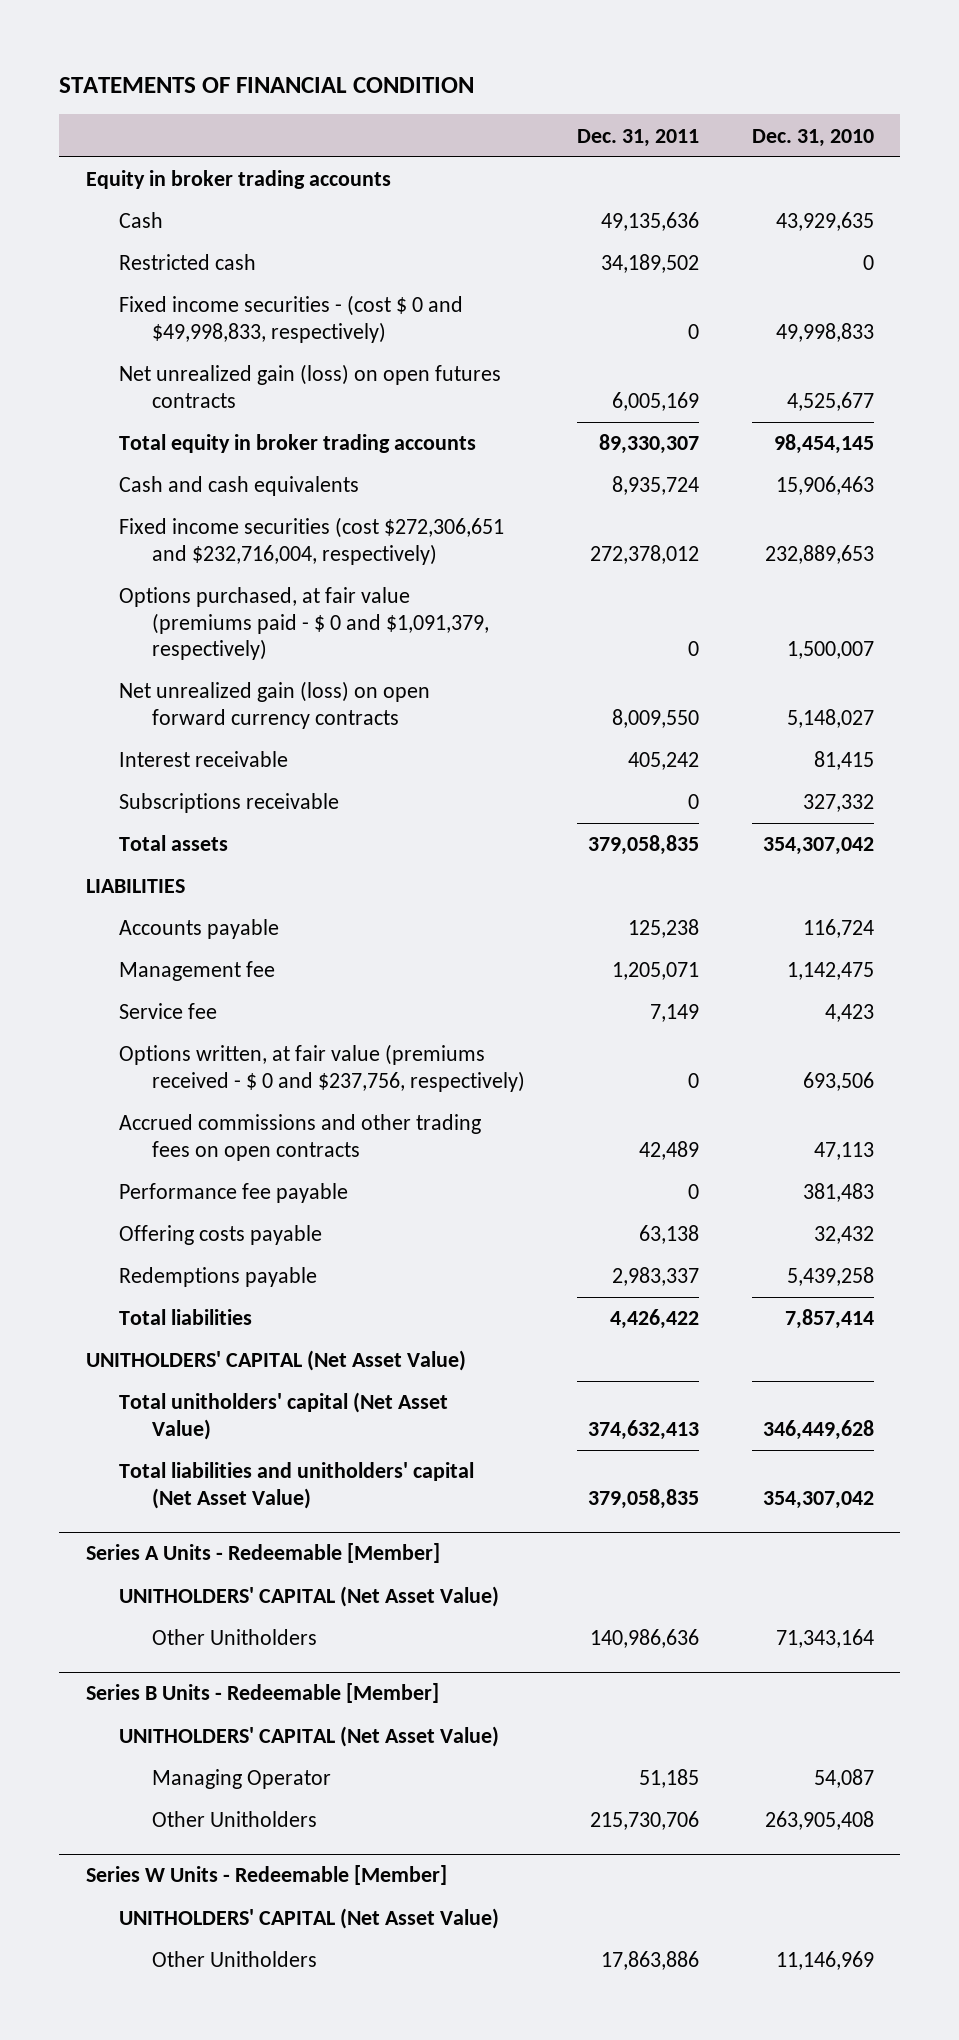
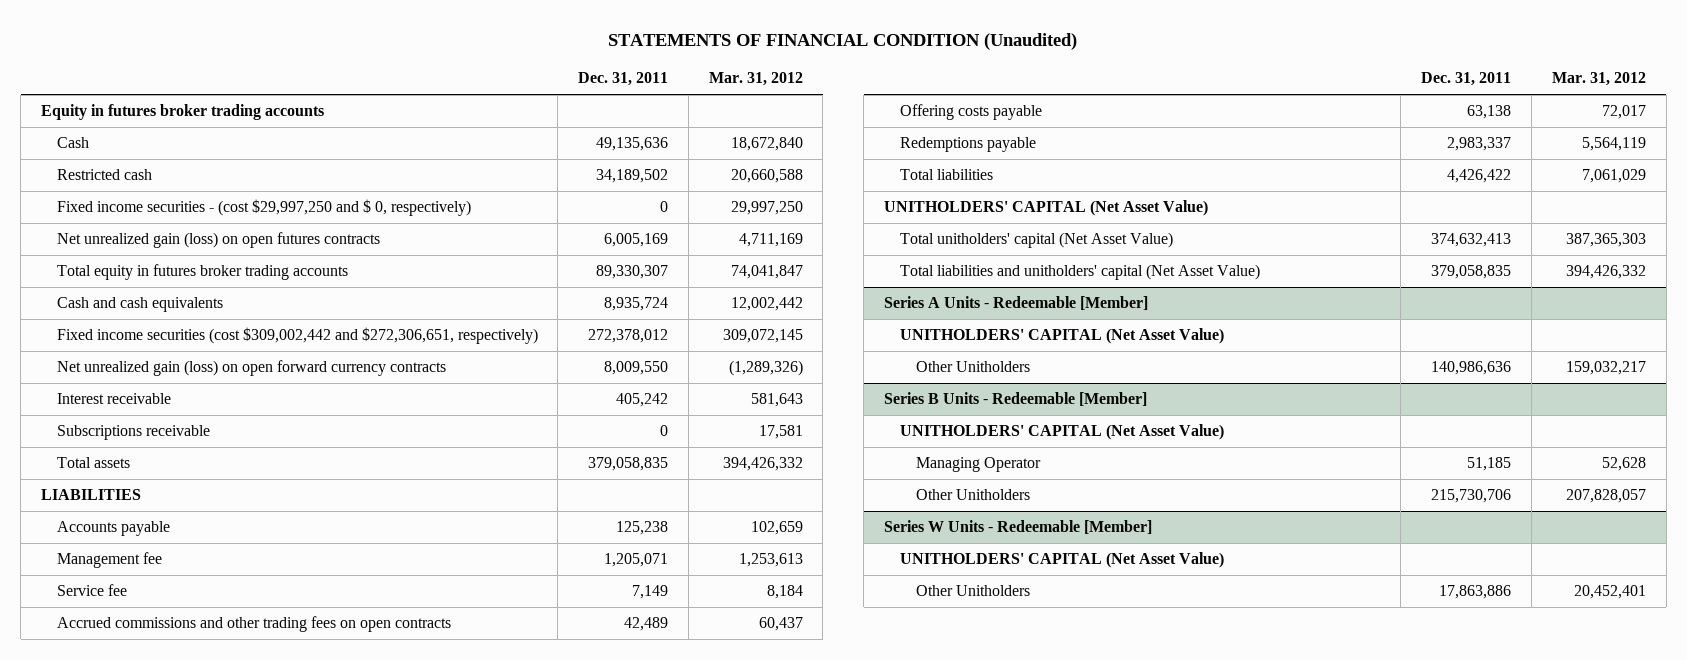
[59,76,475,93] STATEMENTS OF FINANCIAL CONDITION -> [608,32,1078,50] STATEMENTS OF FINANCIAL CONDITION (Unaudited)
[751,128,874,147] Dec. 31, 2010 -> none
none -> [708,72,803,87] Mar. 31, 2012
[85,170,391,190] Equity in broker trading accounts -> [40,104,324,121] Equity in futures broker trading accounts
[118,295,463,343] Fixed income securities - (cost $ 0 and $49,998,833, respectively) -> [56,199,471,217] Fixed income securities - (cost $29,997,250 and $ 0, respectively)
[118,434,476,454] Total equity in broker trading accounts -> [56,264,348,281] Total equity in futures broker trading accounts
[118,587,490,660] Options purchased, at fair value (premiums paid - $ 0 and $1,091,379, respectively) -> none
[118,517,504,565] Fixed income securities (cost $272,306,651 and $232,716,004, respectively) -> [56,327,538,345] Fixed income securities (cost $309,002,442 and $272,306,651, respectively)
[118,1044,526,1092] Options written, at fair value (premiums received - $ 0 and $237,756, respectively) -> none
[118,1183,348,1204] Performance fee payable -> none

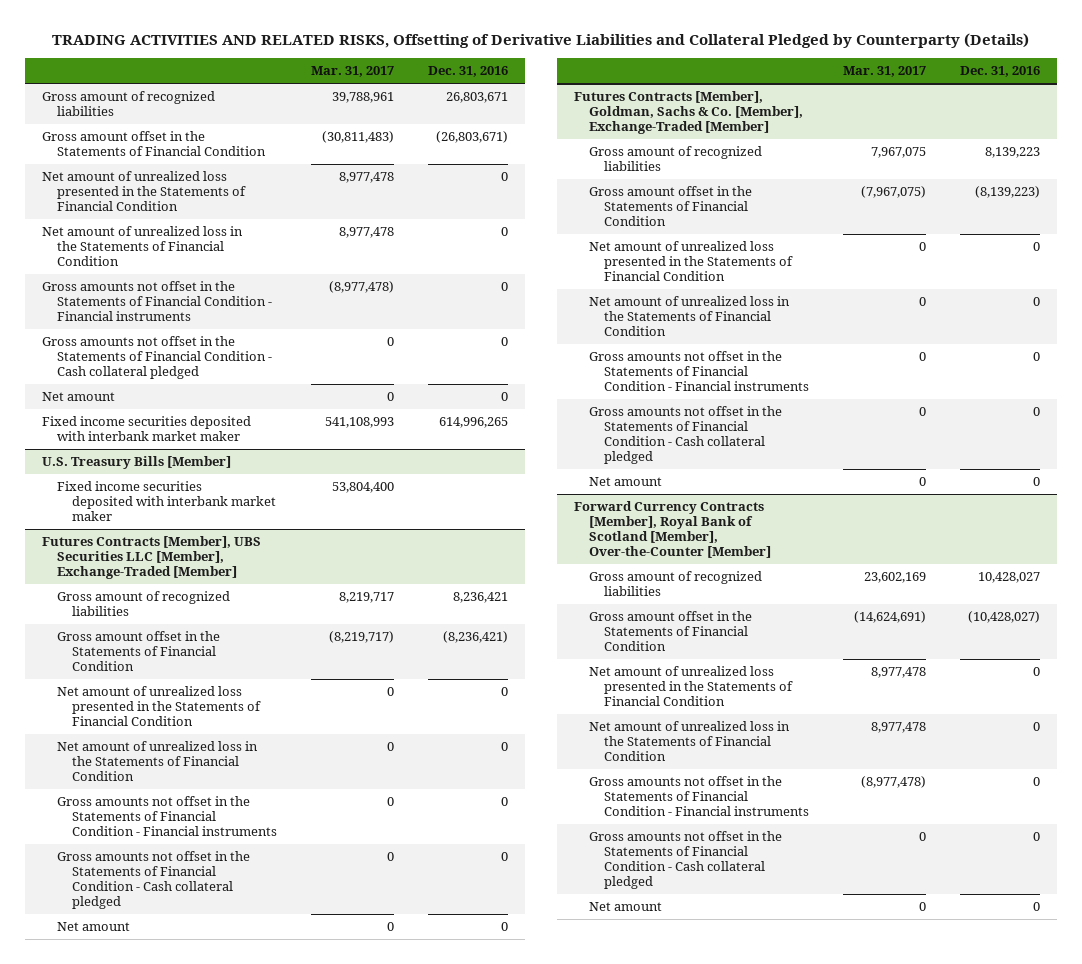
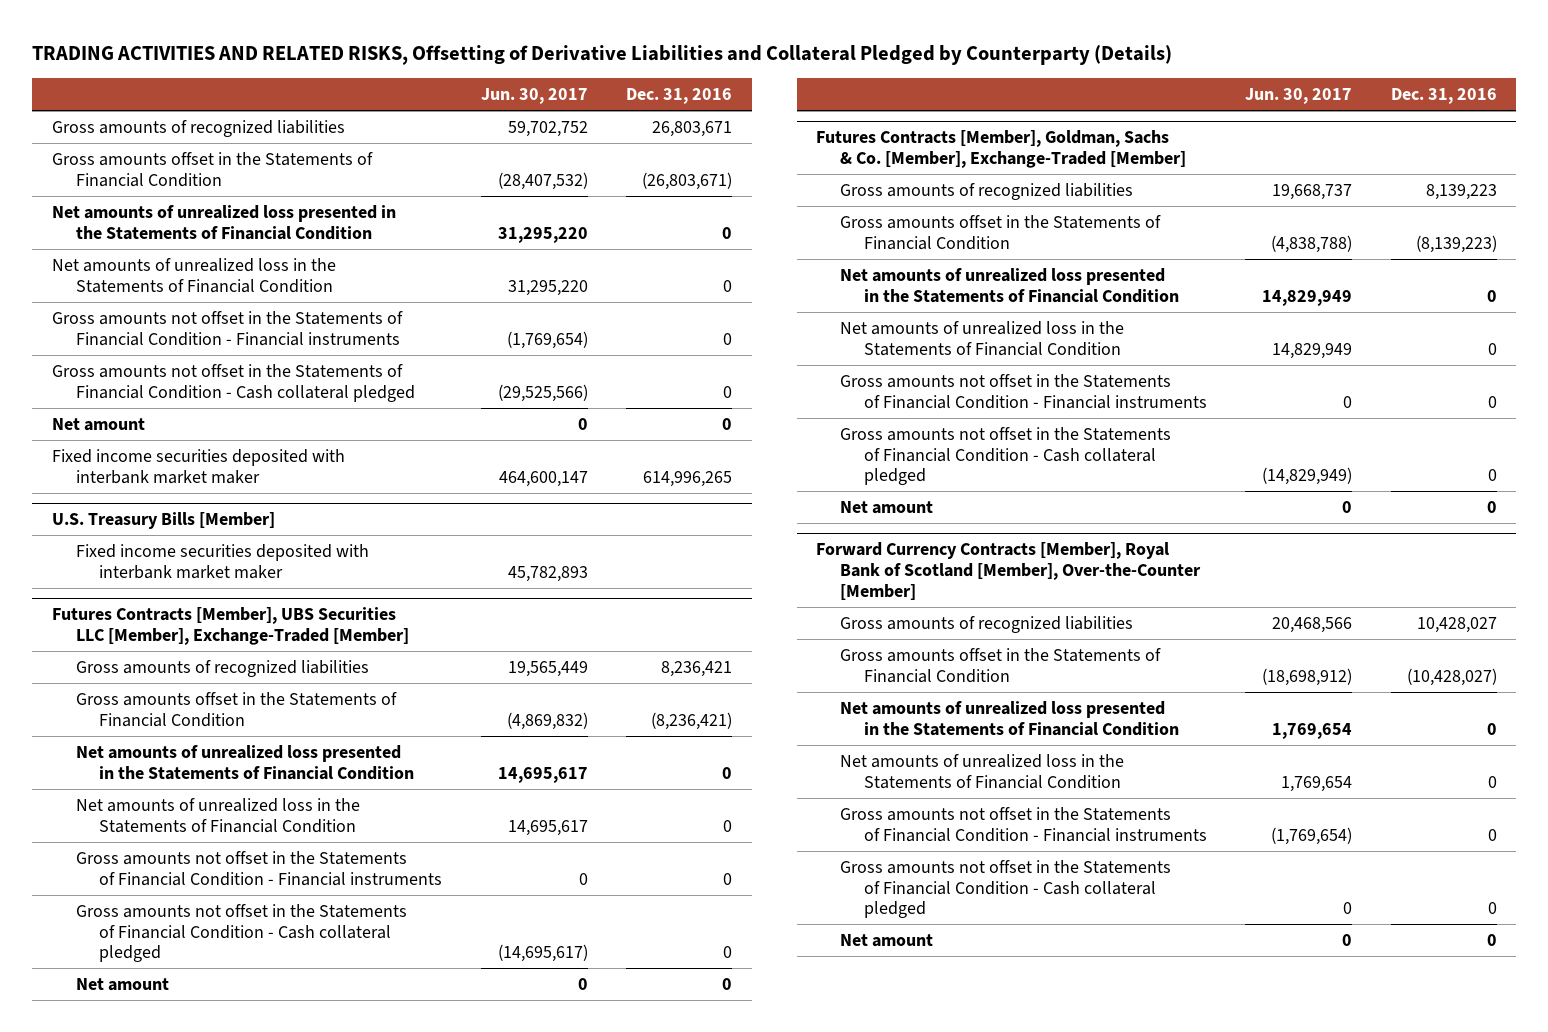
[310,66,394,78] Mar. 31, 2017 -> none
none -> [480,88,588,105] Jun. 30, 2017
[42,91,216,117] Gross amount of recognized liabilities -> [51,119,345,137] Gross amounts of recognized liabilities
[42,131,266,157] Gross amount offset in the Statements of Financial Condition -> [51,151,373,187] Gross amounts offset in the Statements of Financial Condition
[42,171,246,212] Net amount of unrealized loss presented in the Statements of Financial Condition -> [51,204,396,240] Net amounts of unrealized loss presented in the Statements of Financial Condition
[42,226,244,267] Net amount of unrealized loss in the Statements of Financial Condition -> [51,257,336,293] Net amounts of unrealized loss in the Statements of Financial Condition
[56,591,230,617] Gross amount of recognized liabilities -> [75,659,369,677] Gross amounts of recognized liabilities
[56,631,220,672] Gross amount offset in the Statements of Financial Condition -> [75,691,397,727] Gross amounts offset in the Statements of Financial Condition
[56,686,261,727] Net amount of unrealized loss presented in the Statements of Financial Condition -> [75,744,415,780] Net amounts of unrealized loss presented in the Statements of Financial Condition
[56,741,258,782] Net amount of unrealized loss in the Statements of Financial Condition -> [75,797,360,833] Net amounts of unrealized loss in the Statements of Financial Condition
[588,146,762,172] Gross amount of recognized liabilities -> [839,182,1133,200] Gross amounts of recognized liabilities
[588,186,752,227] Gross amount offset in the Statements of Financial Condition -> [839,214,1161,250] Gross amounts offset in the Statements of Financial Condition
[588,241,793,282] Net amount of unrealized loss presented in the Statements of Financial Condition -> [839,267,1179,303] Net amounts of unrealized loss presented in the Statements of Financial Condition
[588,296,790,337] Net amount of unrealized loss in the Statements of Financial Condition -> [839,320,1124,356] Net amounts of unrealized loss in the Statements of Financial Condition
[588,571,762,597] Gross amount of recognized liabilities -> [839,615,1133,633] Gross amounts of recognized liabilities
[588,611,752,652] Gross amount offset in the Statements of Financial Condition -> [839,647,1161,683] Gross amounts offset in the Statements of Financial Condition
[588,666,793,707] Net amount of unrealized loss presented in the Statements of Financial Condition -> [839,700,1179,736] Net amounts of unrealized loss presented in the Statements of Financial Condition
[588,721,790,762] Net amount of unrealized loss in the Statements of Financial Condition -> [839,753,1124,789] Net amounts of unrealized loss in the Statements of Financial Condition

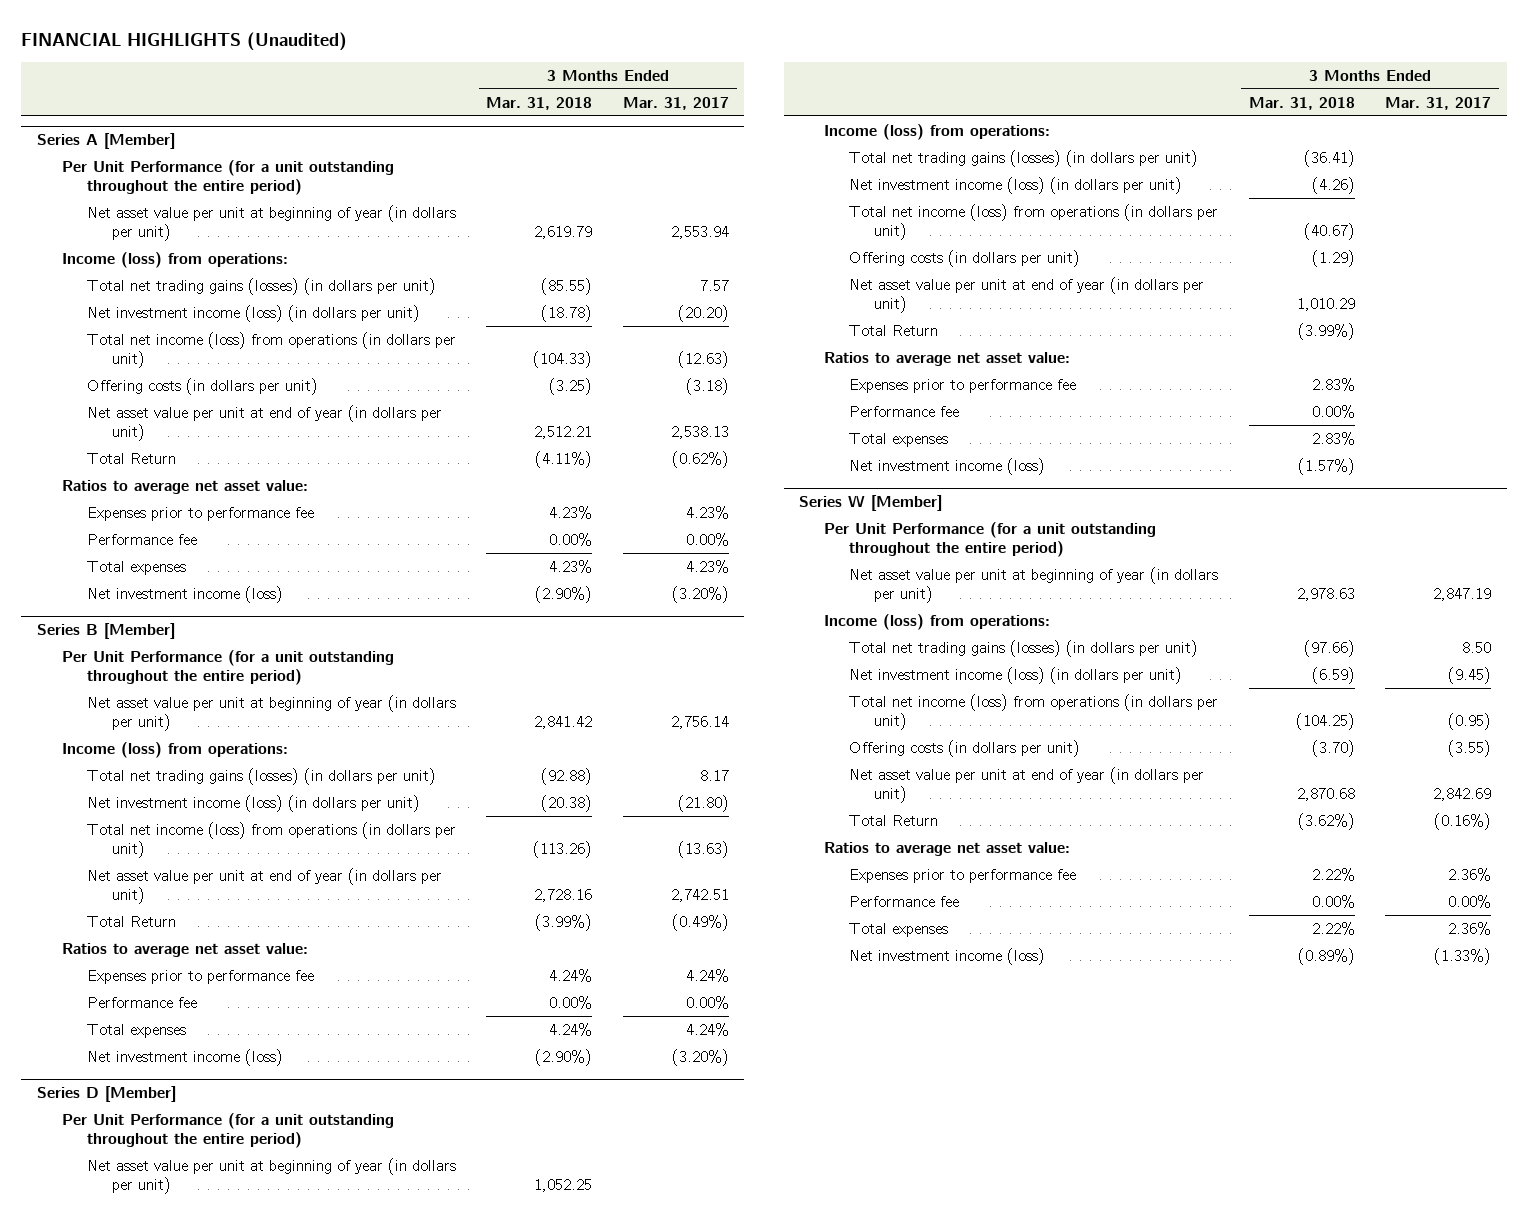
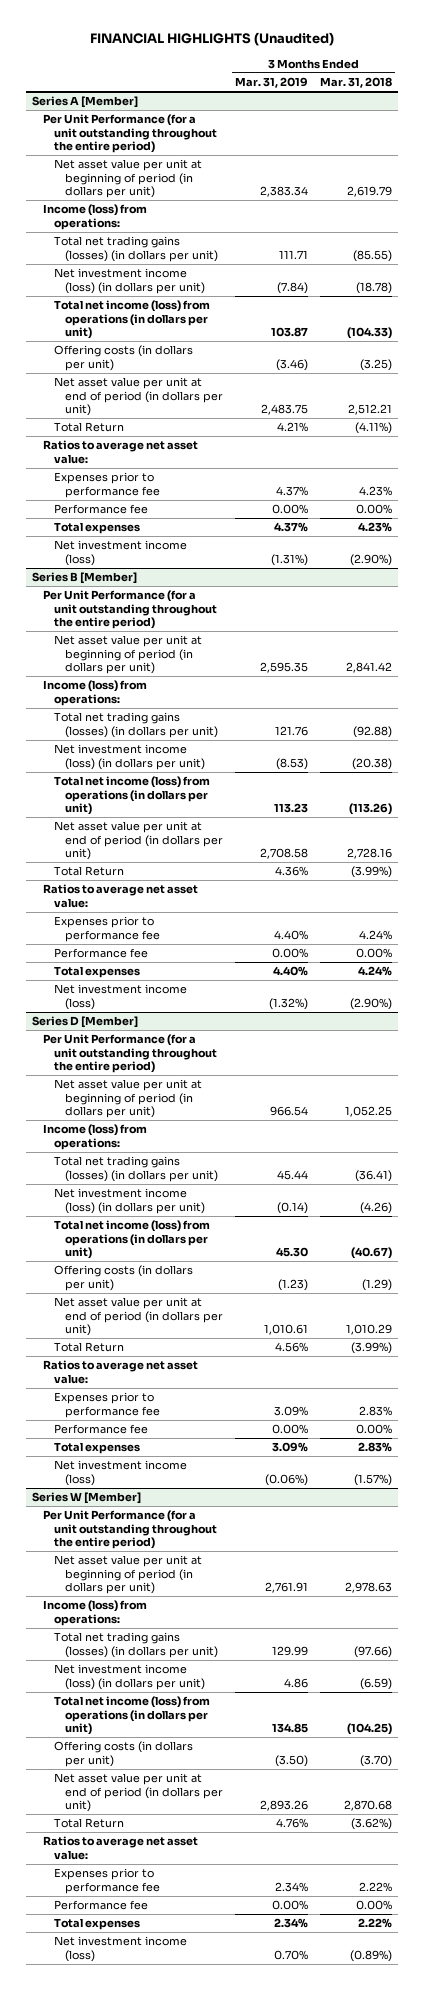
[623,96,730,110] Mar. 31, 2017 -> none
none -> [235,77,309,89] Mar. 31, 2019
[86,204,456,241] Net asset value per unit at beginning of year (in dollars per unit) -> [54,159,203,198] Net asset value per unit at beginning of period (in dollars per unit)
[86,404,442,441] Net asset value per unit at end of year (in dollars per unit) -> [54,377,224,416] Net asset value per unit at end of period (in dollars per unit)
[86,694,456,731] Net asset value per unit at beginning of year (in dollars per unit) -> [54,635,203,674] Net asset value per unit at beginning of period (in dollars per unit)
[86,867,442,904] Net asset value per unit at end of year (in dollars per unit) -> [54,821,224,860] Net asset value per unit at end of period (in dollars per unit)
[86,1157,456,1194] Net asset value per unit at beginning of year (in dollars per unit) -> [54,1079,203,1118] Net asset value per unit at beginning of period (in dollars per unit)
[849,276,1205,313] Net asset value per unit at end of year (in dollars per unit) -> [54,1297,224,1336] Net asset value per unit at end of period (in dollars per unit)
[849,566,1219,603] Net asset value per unit at beginning of year (in dollars per unit) -> [54,1555,203,1594] Net asset value per unit at beginning of period (in dollars per unit)
[849,766,1205,803] Net asset value per unit at end of year (in dollars per unit) -> [54,1773,224,1812] Net asset value per unit at end of period (in dollars per unit)

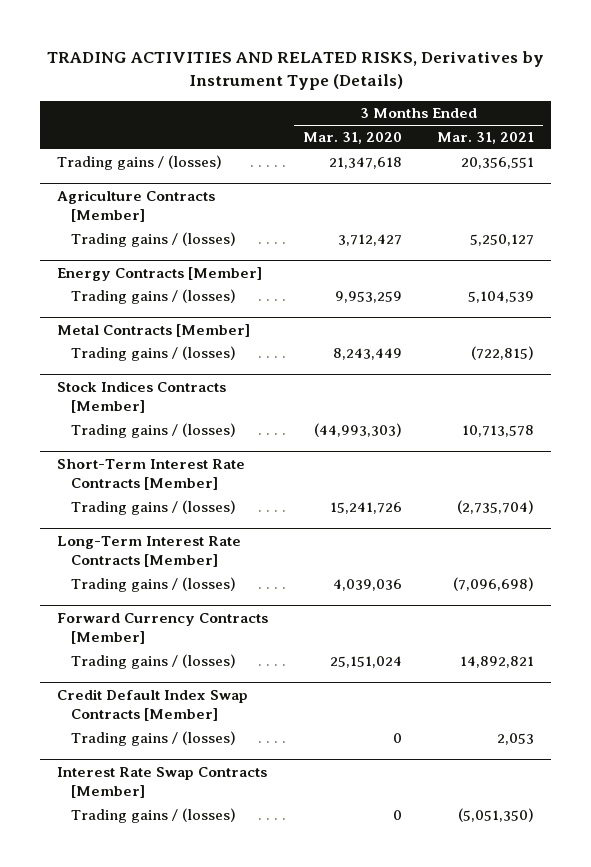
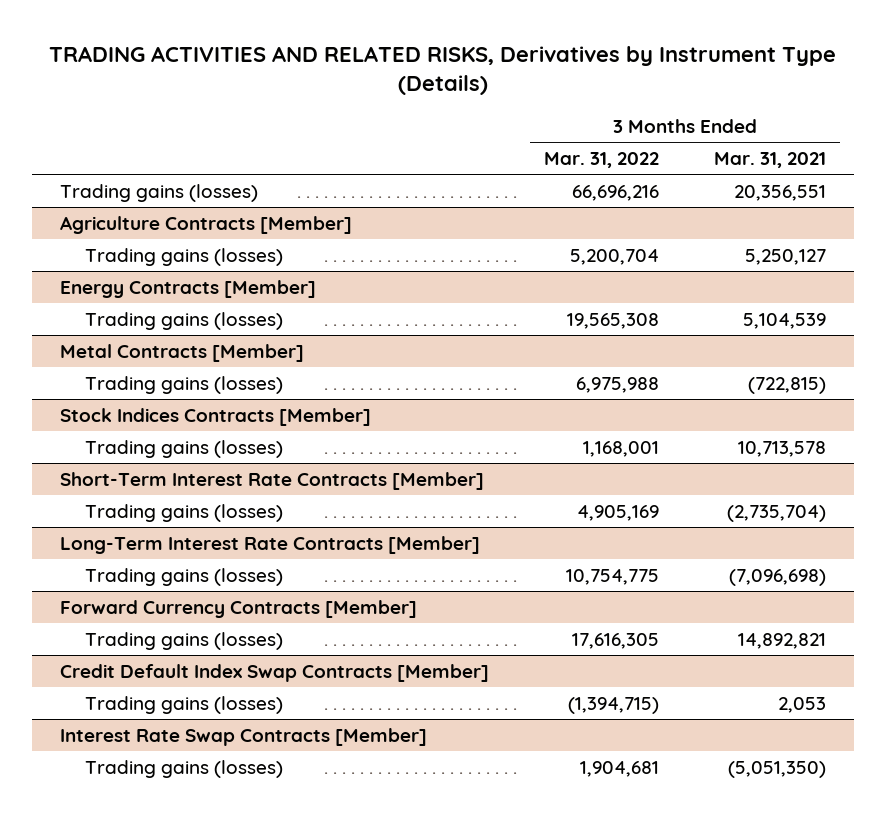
[303,132,403,145] Mar. 31, 2020 -> none
none -> [544,151,660,168] Mar. 31, 2022
[57,155,223,171] Trading gains / (losses) -> [60,183,259,202] Trading gains (losses)
[70,232,236,248] Trading gains / (losses) -> [84,247,283,266] Trading gains (losses)
[70,289,236,305] Trading gains / (losses) -> [84,311,283,330] Trading gains (losses)
[70,346,236,362] Trading gains / (losses) -> [84,375,283,394] Trading gains (losses)
[70,423,236,439] Trading gains / (losses) -> [84,439,283,458] Trading gains (losses)
[70,500,236,516] Trading gains / (losses) -> [84,503,283,522] Trading gains (losses)
[70,577,236,593] Trading gains / (losses) -> [84,567,283,586] Trading gains (losses)
[70,654,236,670] Trading gains / (losses) -> [84,631,283,650] Trading gains (losses)
[70,731,236,747] Trading gains / (losses) -> [84,695,283,714] Trading gains (losses)
[70,808,236,824] Trading gains / (losses) -> [84,759,283,778] Trading gains (losses)

